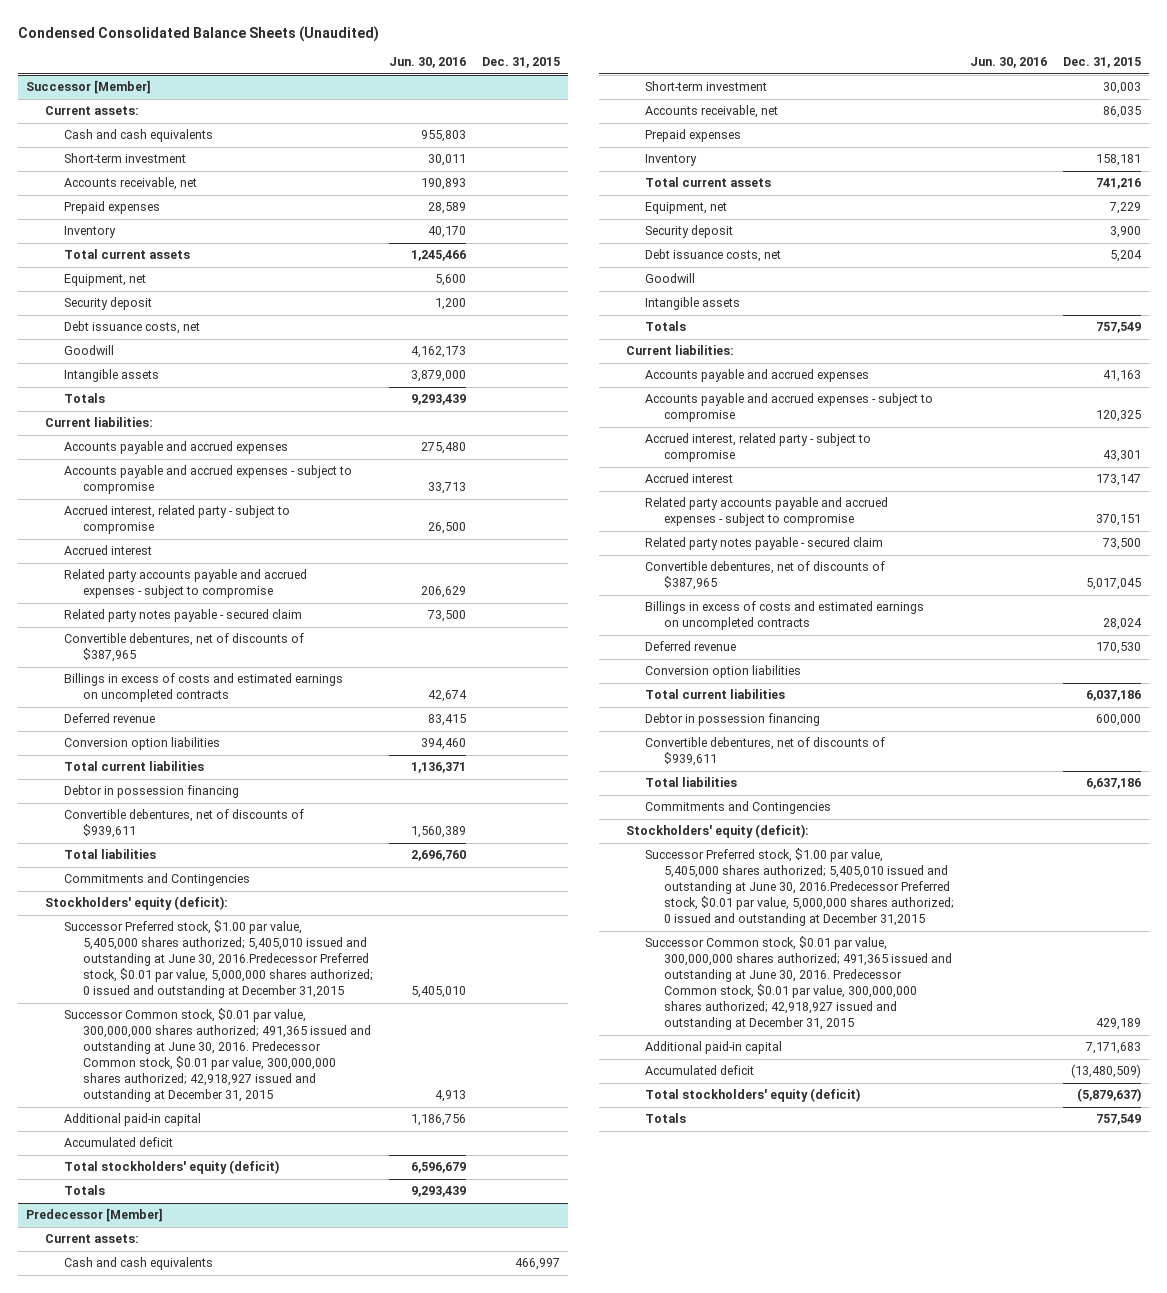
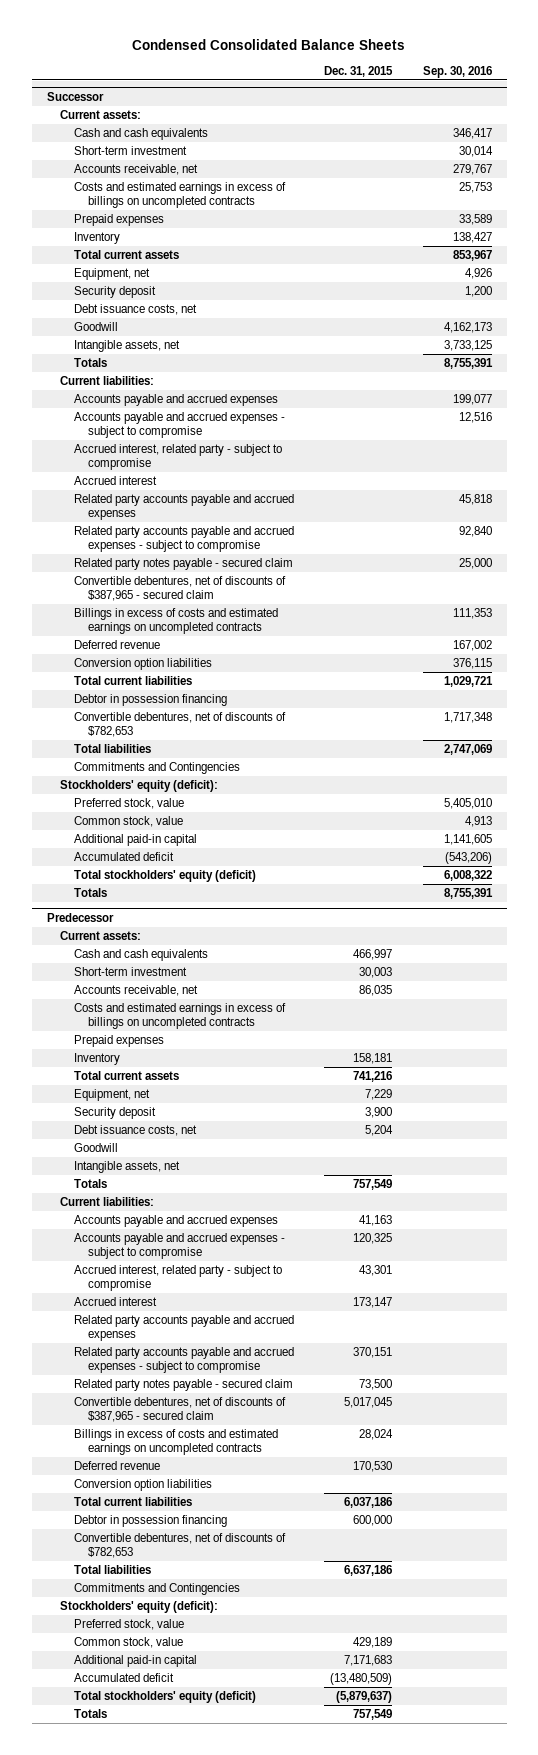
[18,25,380,42] Condensed Consolidated Balance Sheets (Unaudited) -> [132,38,406,50] Condensed Consolidated Balance Sheets
[389,57,467,69] Jun. 30, 2016 -> none
none -> [422,65,492,78] Sep. 30, 2016
[26,80,152,95] Successor [Member] -> [46,92,104,102] Successor
none -> [74,182,287,208] Costs and estimated earnings in excess of billings on uncompleted contracts
[64,369,160,383] Intangible assets -> [74,340,181,353] Intangible assets, net
none -> [74,494,295,520] Related party accounts payable and accrued expenses
[64,633,305,663] Convertible debentures, net of discounts of $387,965 -> [74,576,287,601] Convertible debentures, net of discounts of $387,965 - secured claim
[64,809,305,839] Convertible debentures, net of discounts of $939,611 -> [74,712,287,737] Convertible debentures, net of discounts of $782,653
[64,920,374,999] Successor Preferred stock, $1.00 par value, 5,405,000 shares authorized; 5,405,010 issued and outstanding at June 30, 2016.Predecessor Preferred stock, $0.01 par value, 5,000,000 shares authorized; 0 issued and outstanding at December 31,2015 -> [74,798,185,810] Preferred stock, value
[64,1008,372,1103] Successor Common stock, $0.01 par value, 300,000,000 shares authorized; 491,365 issued and outstanding at June 30, 2016. Predecessor Common stock, $0.01 par value, 300,000,000 shares authorized; 42,918,927 issued and outstanding at December 31, 2015 -> [74,816,184,828] Common stock, value
[26,1208,164,1223] Predecessor [Member] -> [46,913,114,923] Predecessor
none -> [74,1003,287,1029] Costs and estimated earnings in excess of billings on uncompleted contracts
[644,297,740,311] Intangible assets -> [74,1161,181,1174] Intangible assets, net
none -> [74,1315,295,1341] Related party accounts payable and accrued expenses
[644,561,885,591] Convertible debentures, net of discounts of $387,965 -> [74,1397,287,1422] Convertible debentures, net of discounts of $387,965 - secured claim
[644,737,885,767] Convertible debentures, net of discounts of $939,611 -> [74,1533,287,1558] Convertible debentures, net of discounts of $782,653
[644,848,954,927] Successor Preferred stock, $1.00 par value, 5,405,000 shares authorized; 5,405,010 issued and outstanding at June 30, 2016.Predecessor Preferred stock, $0.01 par value, 5,000,000 shares authorized; 0 issued and outstanding at December 31,2015 -> [74,1619,185,1631] Preferred stock, value
[644,936,952,1031] Successor Common stock, $0.01 par value, 300,000,000 shares authorized; 491,365 issued and outstanding at June 30, 2016. Predecessor Common stock, $0.01 par value, 300,000,000 shares authorized; 42,918,927 issued and outstanding at December 31, 2015 -> [74,1637,184,1649] Common stock, value

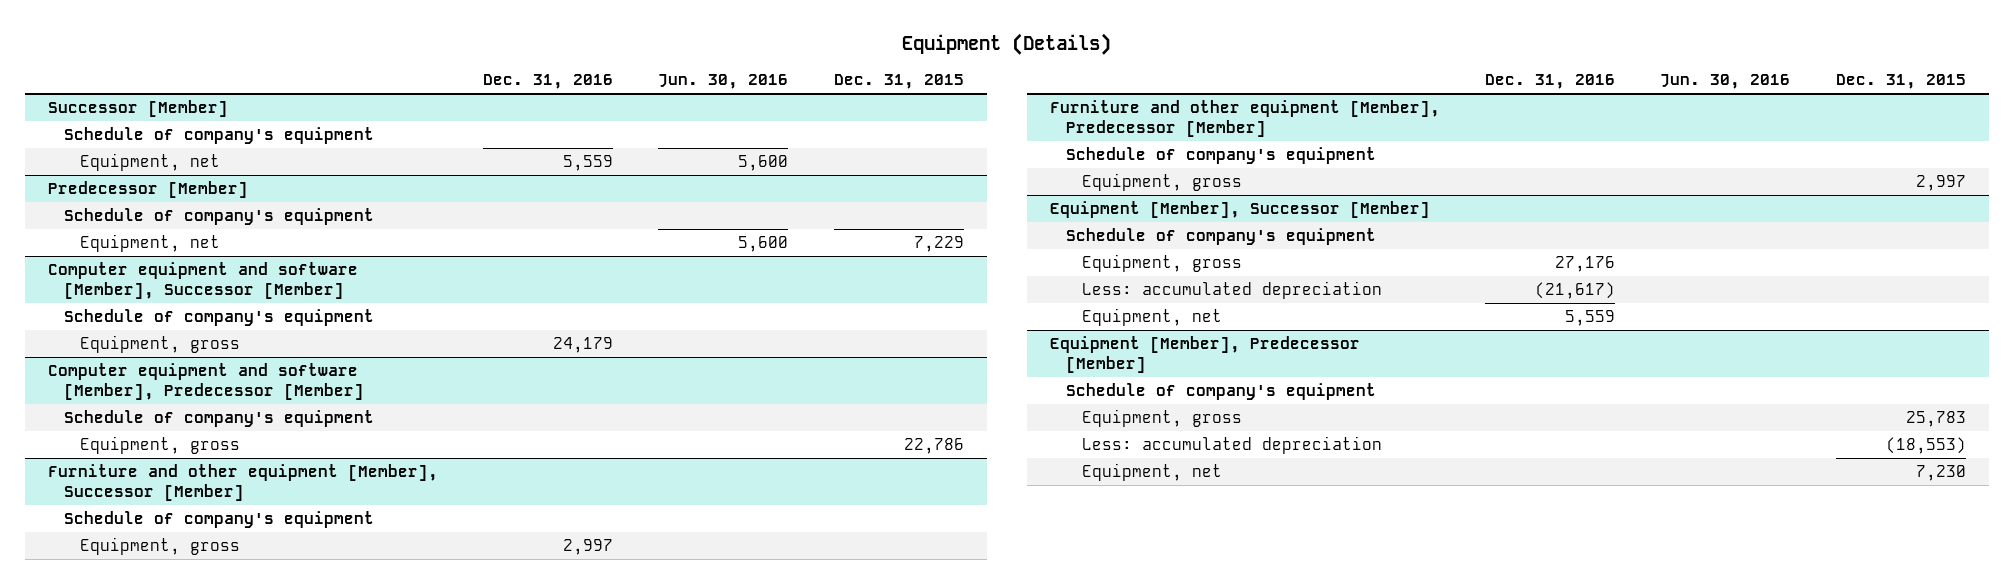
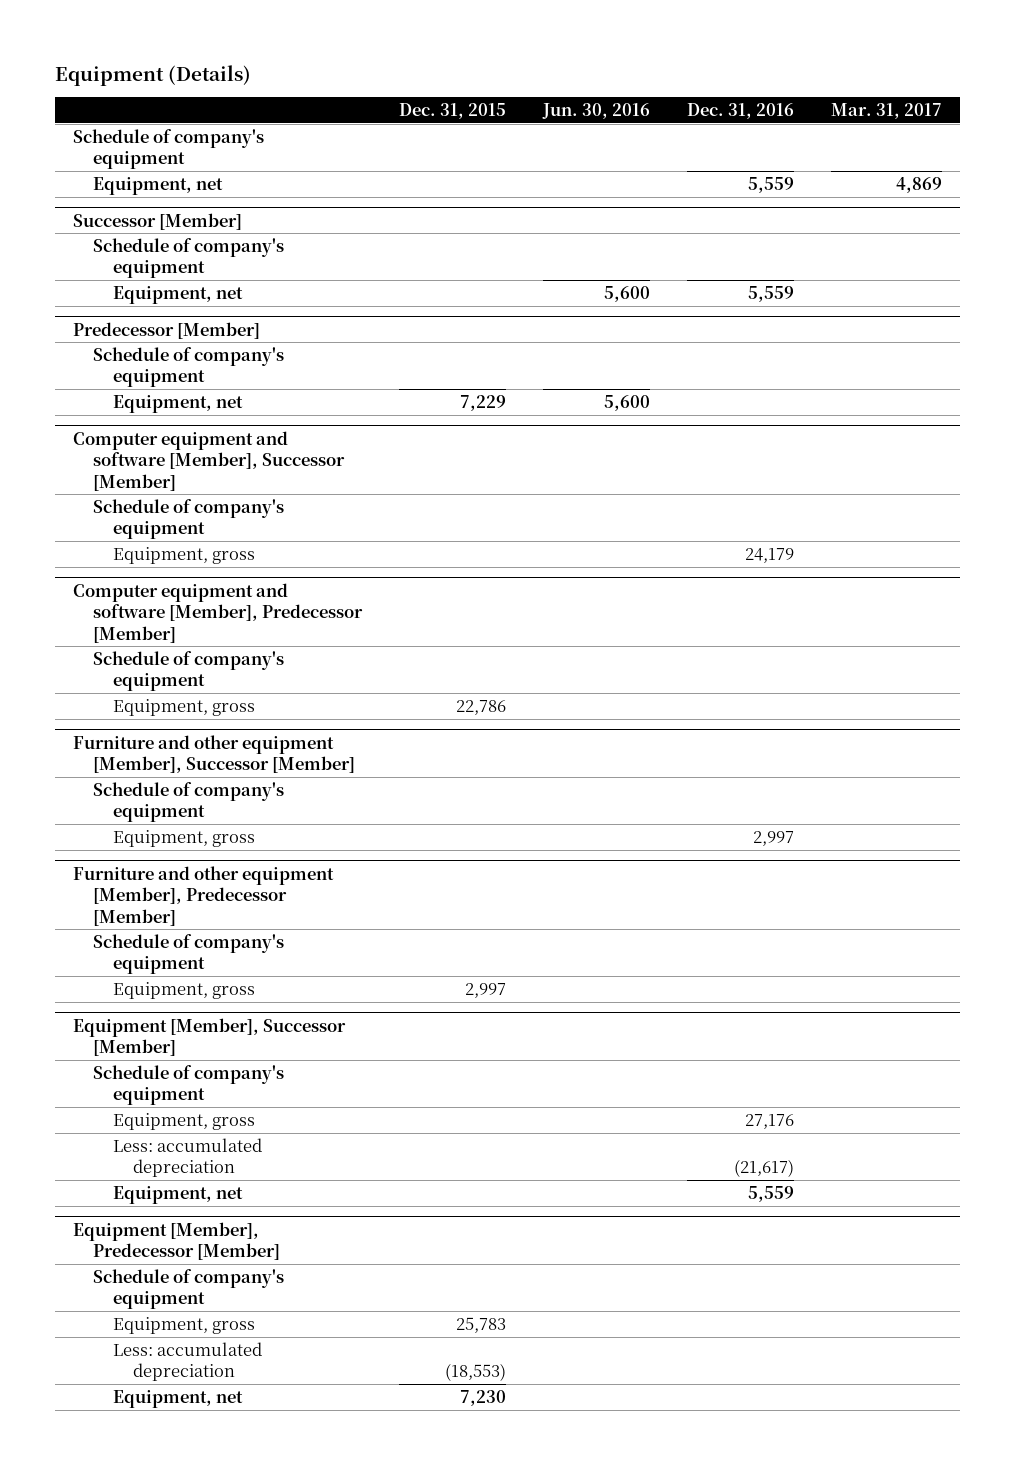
none -> [830,103,942,120] Mar. 31, 2017
none -> [73,128,265,170] Schedule of company's equipment
none -> [93,176,224,195] Equipment, net

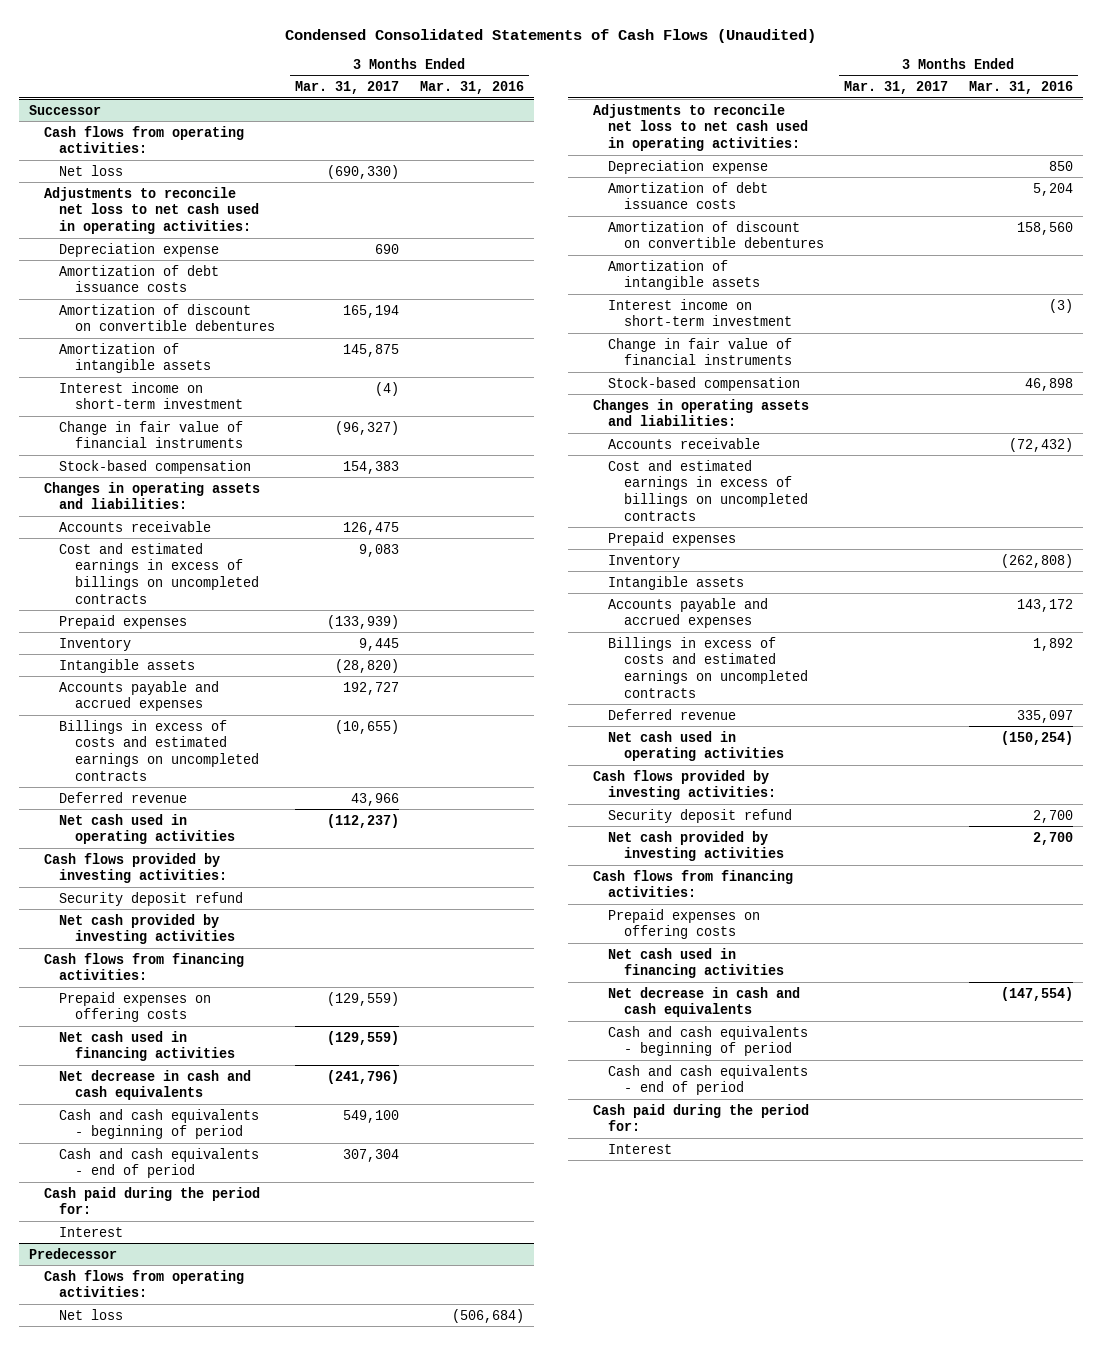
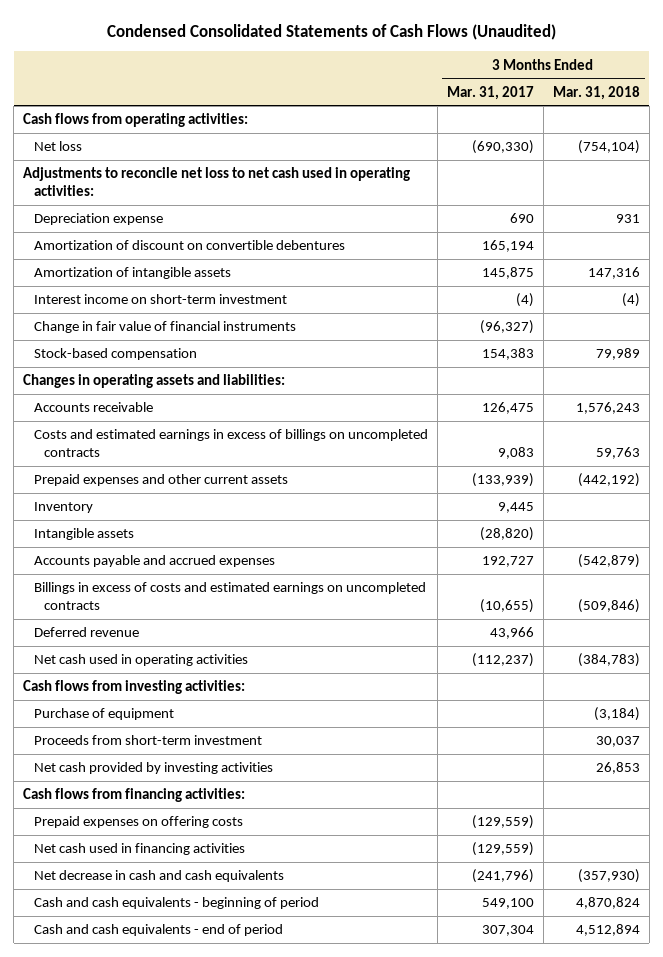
[419,80,524,94] Mar. 31, 2016 -> none
none -> [552,85,640,100] Mar. 31, 2018
[29,104,102,115] Successor -> none
[59,264,220,293] Amortization of debt issuance costs -> none
[59,542,259,604] Cost and estimated earnings in excess of billings on uncompleted contracts -> [33,429,428,458] Costs and estimated earnings in excess of billings on uncompleted contracts
[59,614,188,629] Prepaid expenses -> [33,474,288,487] Prepaid expenses and other current assets
[59,891,244,906] Security deposit refund -> none
[44,852,228,884] Cash flows provided by investing activities: -> [23,680,246,695] Cash flows from investing activities:
none -> [33,708,174,721] Purchase of equipment
none -> [33,735,262,746] Proceeds from short-term investment
[44,1186,261,1215] Cash paid during the period for: -> none
[59,1226,124,1237] Interest -> none
[29,1247,118,1259] Predecessor -> none
[44,1269,245,1298] Cash flows from operating activities: -> none
[59,1308,124,1320] Net loss -> none
[593,103,809,152] Adjustments to reconcile net loss to net cash used in operating activities: -> none
[608,159,769,174] Depreciation expense -> none
[608,181,769,210] Amortization of debt issuance costs -> none
[608,220,824,249] Amortization of discount on convertible debentures -> none
[608,259,760,291] Amortization of intangible assets -> none
[608,298,792,327] Interest income on short-term investment -> none
[608,337,793,366] Change in fair value of financial instruments -> none
[608,376,801,391] Stock-based compensation -> none
[593,398,810,427] Changes in operating assets and liabilities: -> none
[608,437,761,449] Accounts receivable -> none
[608,459,808,521] Cost and estimated earnings in excess of billings on uncompleted contracts -> none
[608,531,737,546] Prepaid expenses -> none
[608,554,681,568] Inventory -> none
[608,575,745,590] Intangible assets -> none
[608,597,769,629] Accounts payable and accrued expenses -> none
[608,636,808,698] Billings in excess of costs and estimated earnings on uncompleted contracts -> none
[608,708,737,720] Deferred revenue -> none
[608,730,784,762] Net cash used in operating activities -> none
[593,769,777,801] Cash flows provided by investing activities: -> none
[608,808,793,823] Security deposit refund -> none
[608,830,784,862] Net cash provided by investing activities -> none
[593,869,794,898] Cash flows from financing activities: -> none
[608,908,761,940] Prepaid expenses on offering costs -> none
[608,947,784,979] Net cash used in financing activities -> none
[608,986,801,1018] Net decrease in cash and cash equivalents -> none
[608,1025,809,1057] Cash and cash equivalents - beginning of period -> none
[608,1064,809,1096] Cash and cash equivalents - end of period -> none
[593,1103,810,1132] Cash paid during the period for: -> none
[608,1143,673,1154] Interest -> none

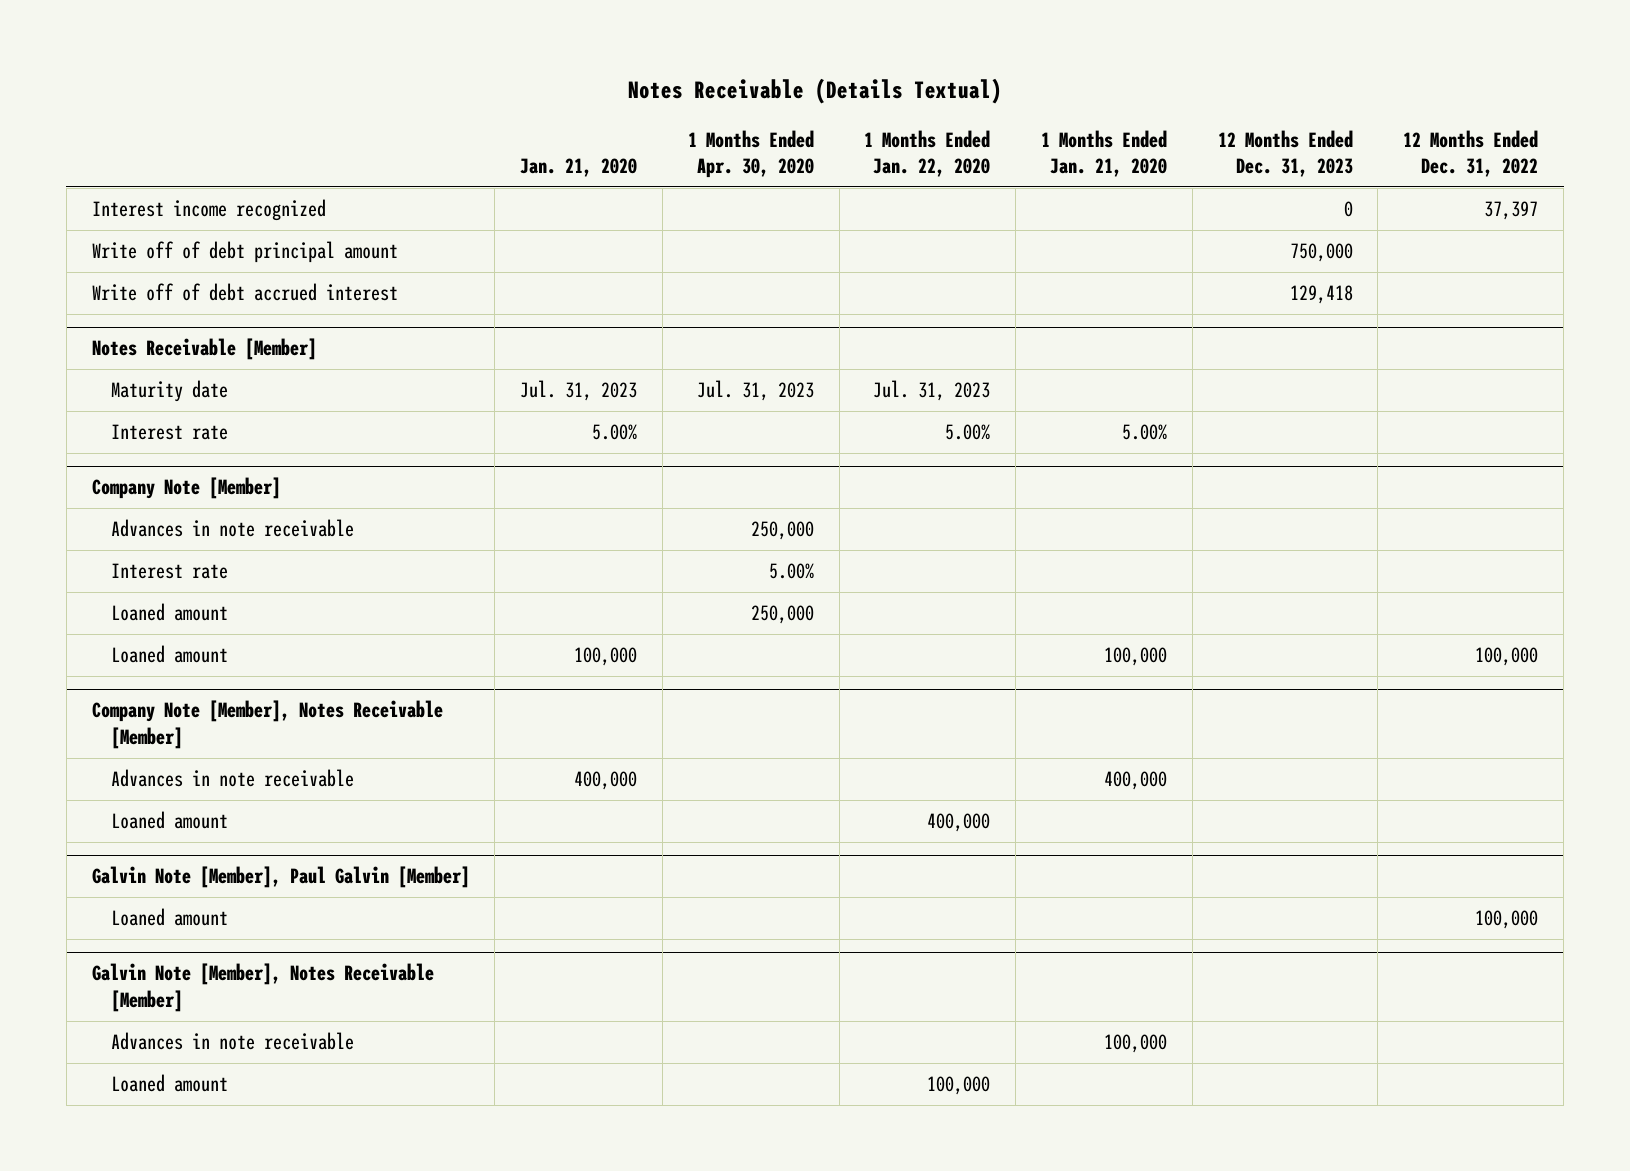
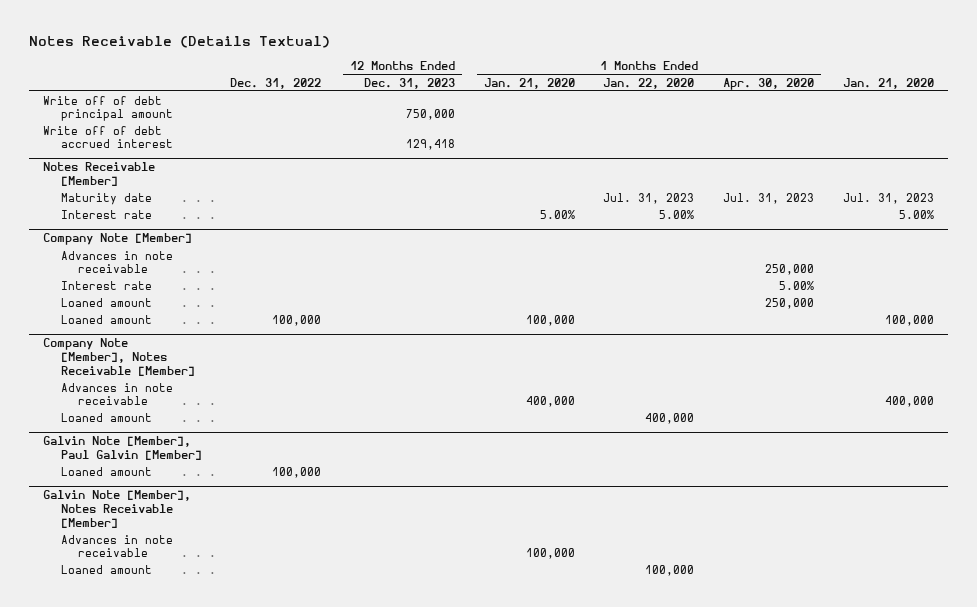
[1403,129,1539,178] 12 Months Ended Dec. 31, 2022 -> none
none -> [230,77,322,89] Dec. 31, 2022
[91,199,326,222] Interest income recognized -> none

